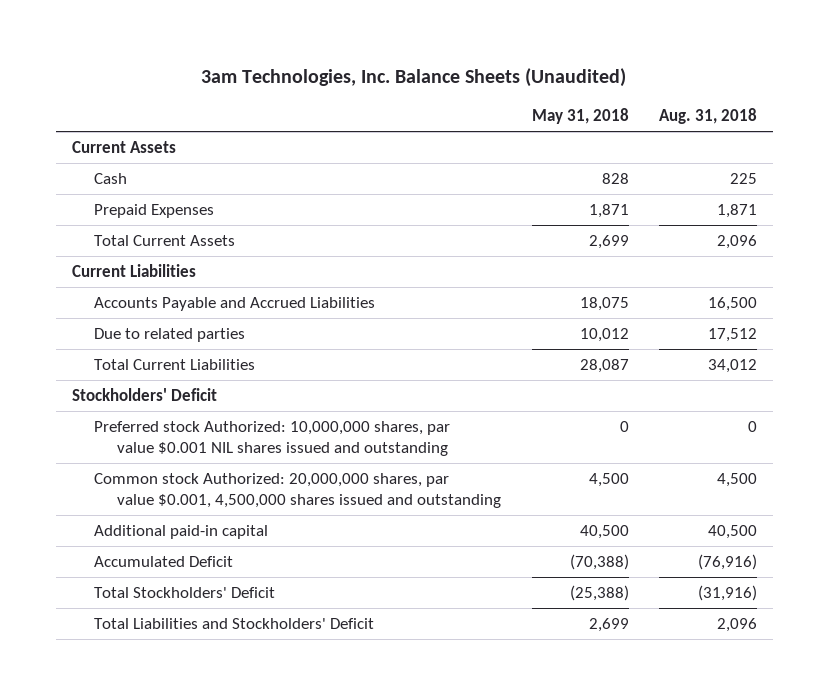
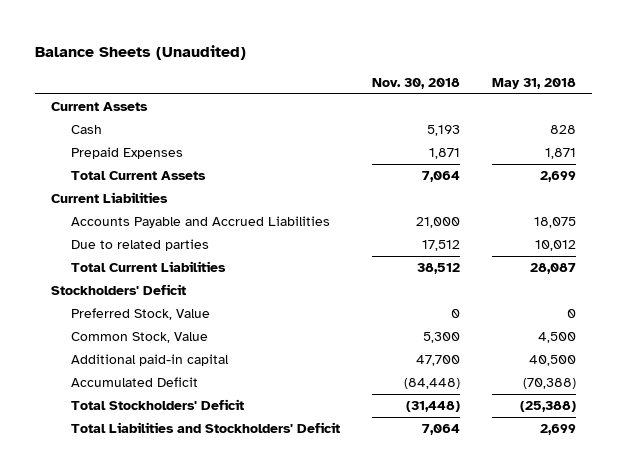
[201,67,627,87] 3am Technologies, Inc. Balance Sheets (Unaudited) -> [35,44,247,60] Balance Sheets (Unaudited)
[659,107,758,124] Aug. 31, 2018 -> none
none -> [371,77,460,89] Nov. 30, 2018
[94,421,451,457] Preferred stock Authorized: 10,000,000 shares, par value $0.001 NIL shares issued and outstanding -> [70,308,210,321] Preferred Stock, Value
[94,473,502,509] Common stock Authorized: 20,000,000 shares, par value $0.001, 4,500,000 shares issued and outstanding -> [70,332,208,344] Common Stock, Value

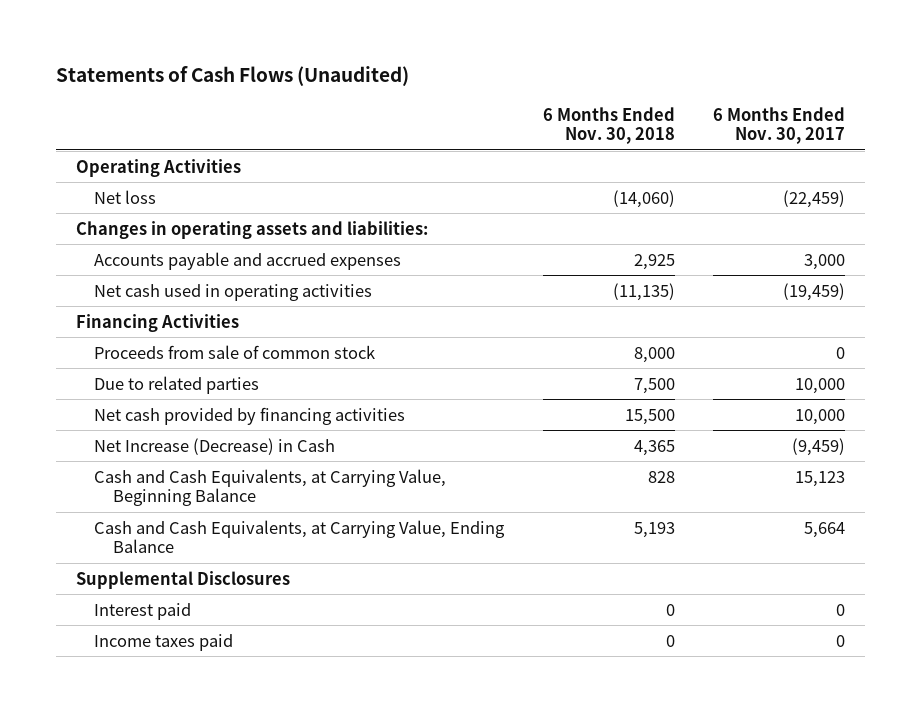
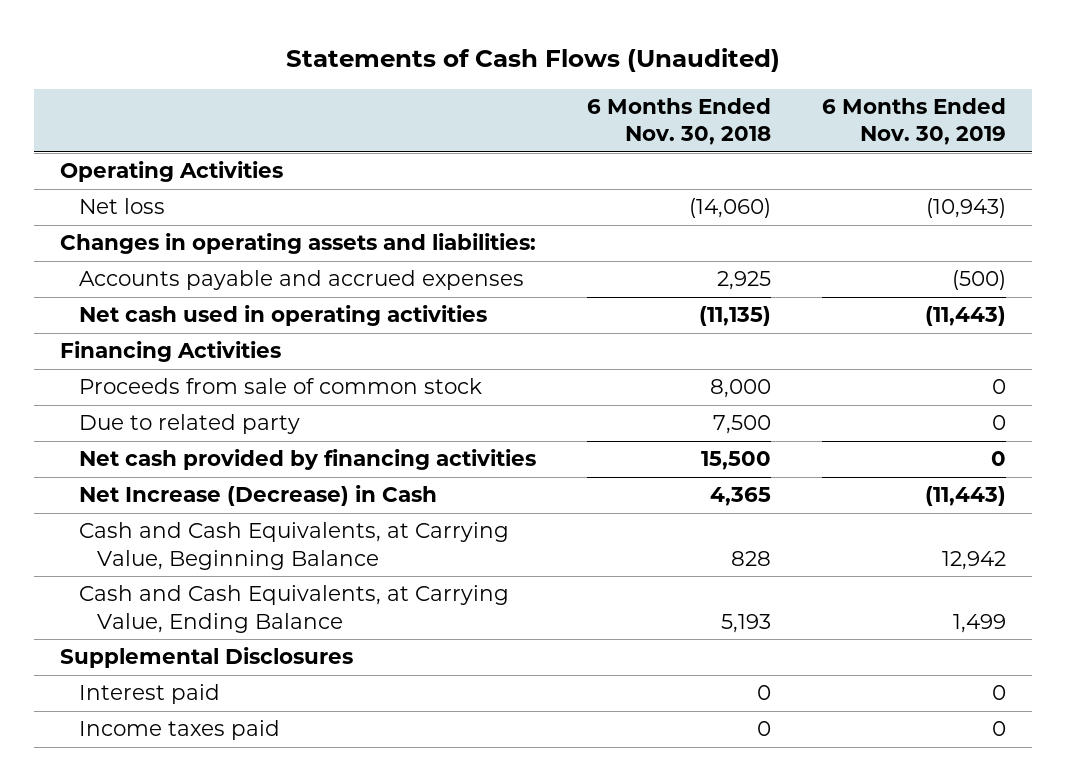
[713,106,846,144] 6 Months Ended Nov. 30, 2017 -> none
none -> [821,97,1006,146] 6 Months Ended Nov. 30, 2019
[94,375,260,394] Due to related parties -> [78,414,300,435] Due to related party

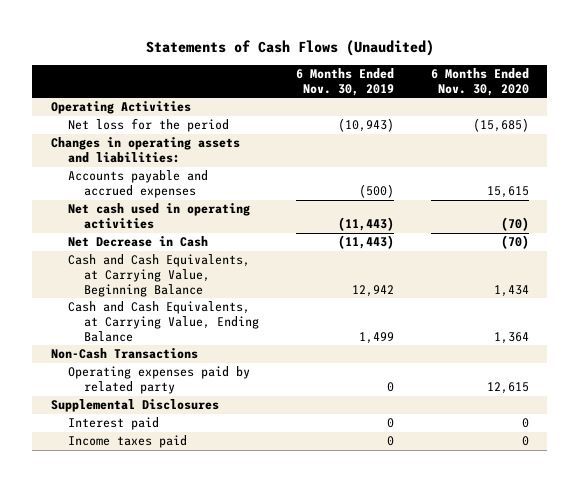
[586,97,771,146] 6 Months Ended Nov. 30, 2018 -> none
none -> [430,68,529,96] 6 Months Ended Nov. 30, 2020
[78,198,165,215] Net loss -> [67,118,229,133] Net loss for the period
[59,341,281,363] Financing Activities -> none
[78,378,482,395] Proceeds from sale of common stock -> none
[78,414,300,435] Due to related party -> none
[78,449,536,471] Net cash provided by financing activities -> none
[78,485,437,507] Net Increase (Decrease) in Cash -> [67,236,208,248] Net Decrease in Cash
none -> [50,348,198,360] Non-Cash Transactions
none -> [67,366,250,395] Operating expenses paid by related party

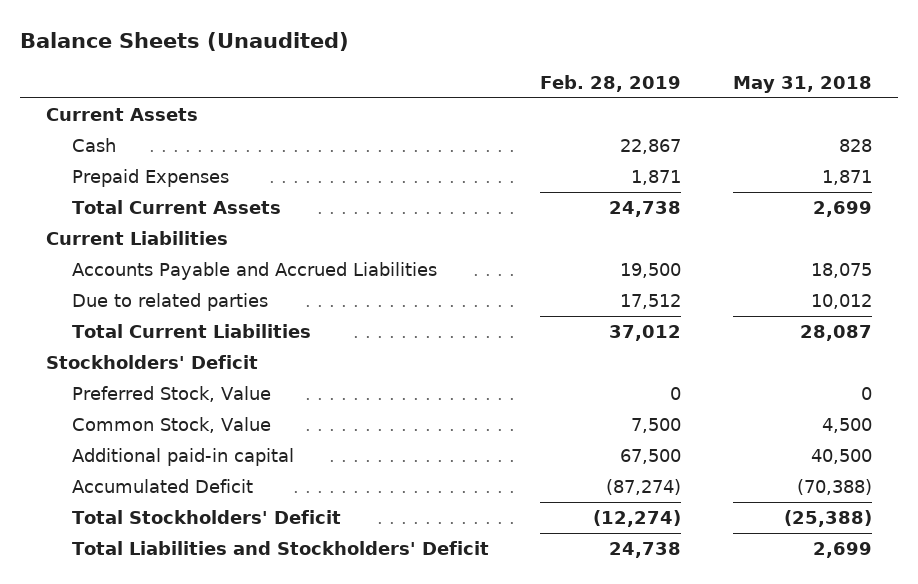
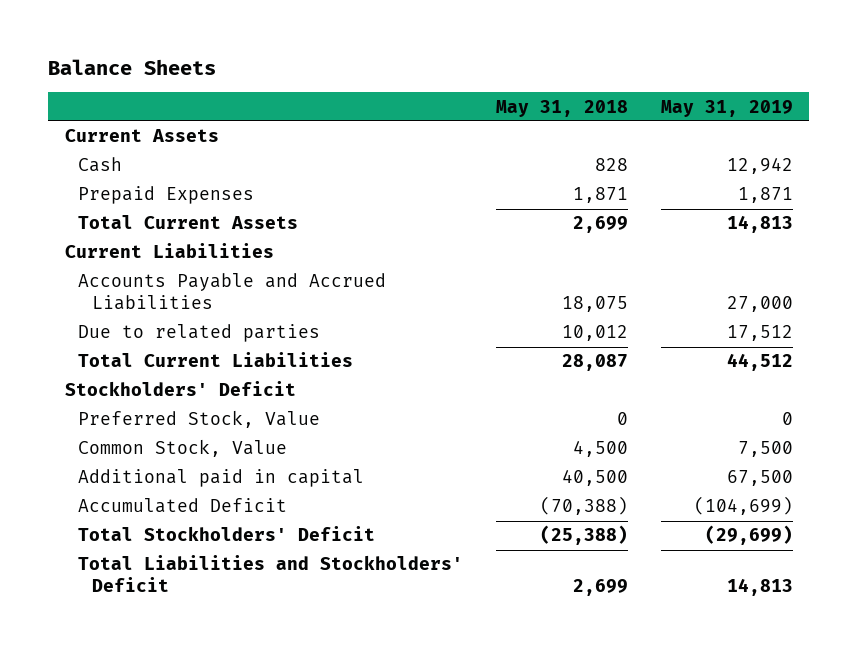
[20,32,350,52] Balance Sheets (Unaudited) -> [48,58,217,75] Balance Sheets
[540,74,682,92] Feb. 28, 2019 -> none
none -> [660,99,793,117] May 31, 2019
[72,448,295,467] Additional paid-in capital -> [78,469,365,488] Additional paid in capital

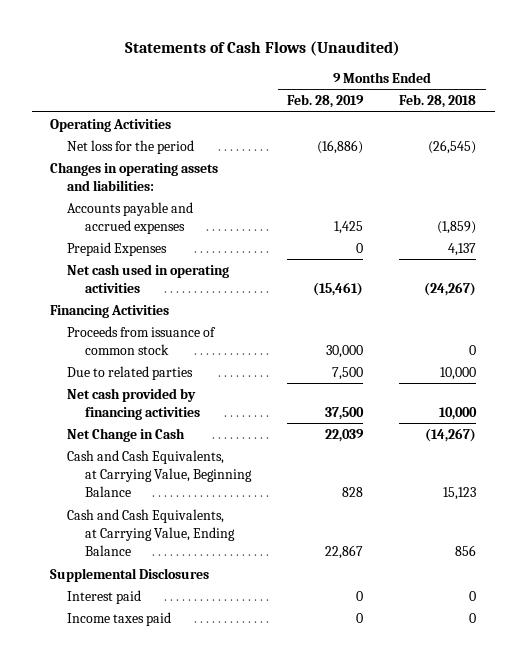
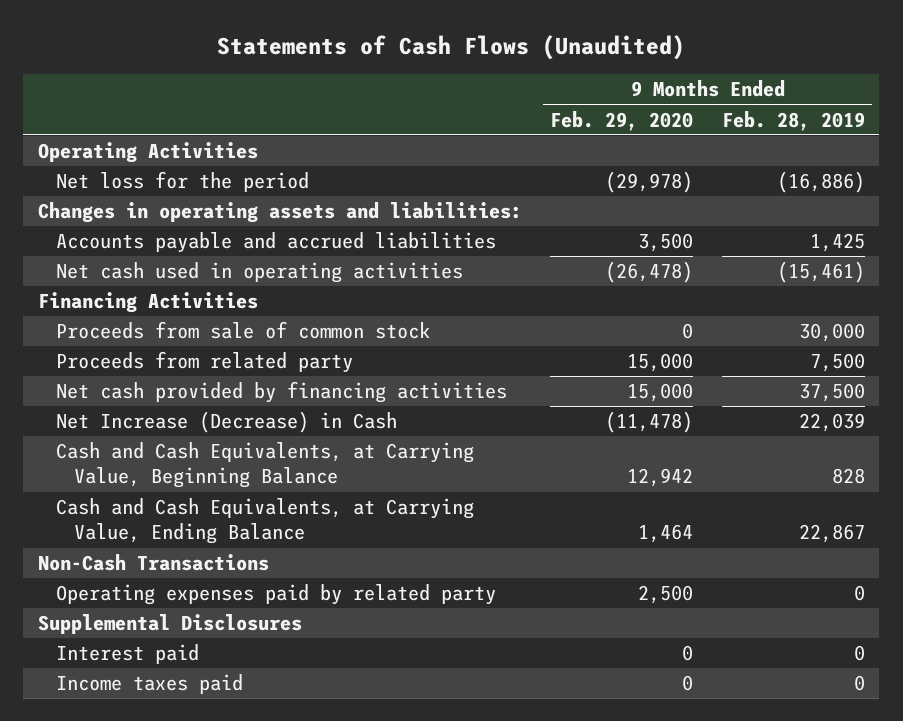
[399,94,477,109] Feb. 28, 2018 -> none
none -> [550,110,694,131] Feb. 29, 2020
[67,241,168,256] Prepaid Expenses -> none
[67,201,194,235] Accounts payable and accrued expenses -> [55,232,496,254] Accounts payable and accrued liabilities
[67,365,194,380] Due to related parties -> none
[67,325,217,356] Proceeds from issuance of common stock -> [55,321,430,340] Proceeds from sale of common stock
none -> [55,351,353,374] Proceeds from related party
[67,427,186,442] Net Change in Cash -> [55,411,397,434] Net Increase (Decrease) in Cash
none -> [37,554,269,572] Non-Cash Transactions
none -> [55,584,496,606] Operating expenses paid by related party

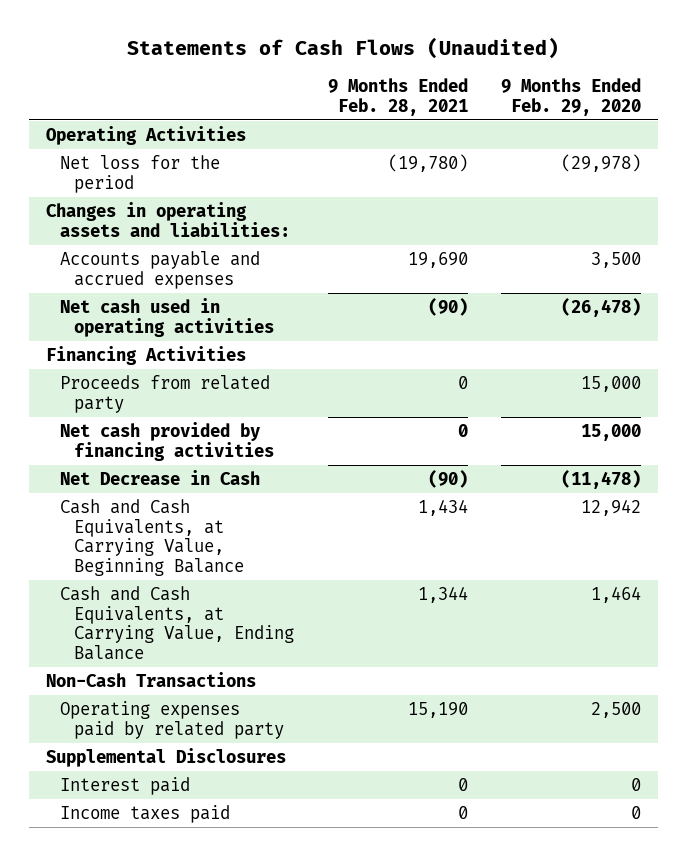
[721,110,865,131] Feb. 28, 2019 -> none
none -> [327,77,468,116] 9 Months Ended Feb. 28, 2021
[55,232,496,254] Accounts payable and accrued liabilities -> [60,250,261,289] Accounts payable and accrued expenses
[55,321,430,340] Proceeds from sale of common stock -> none
[55,411,397,434] Net Increase (Decrease) in Cash -> [60,469,261,485] Net Decrease in Cash

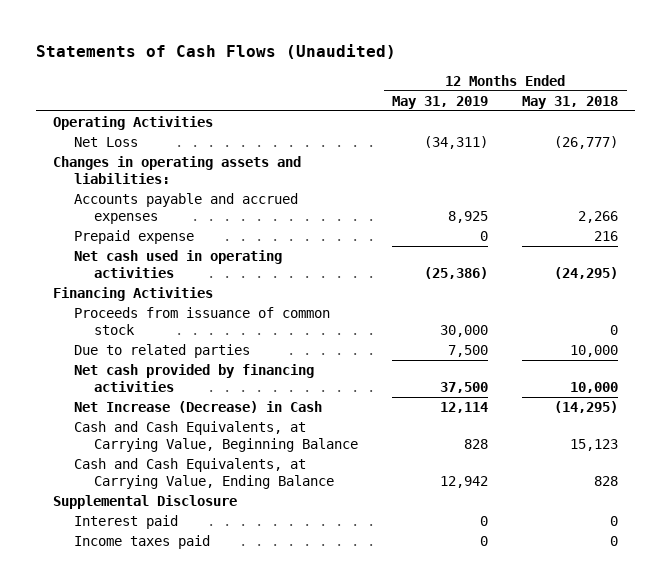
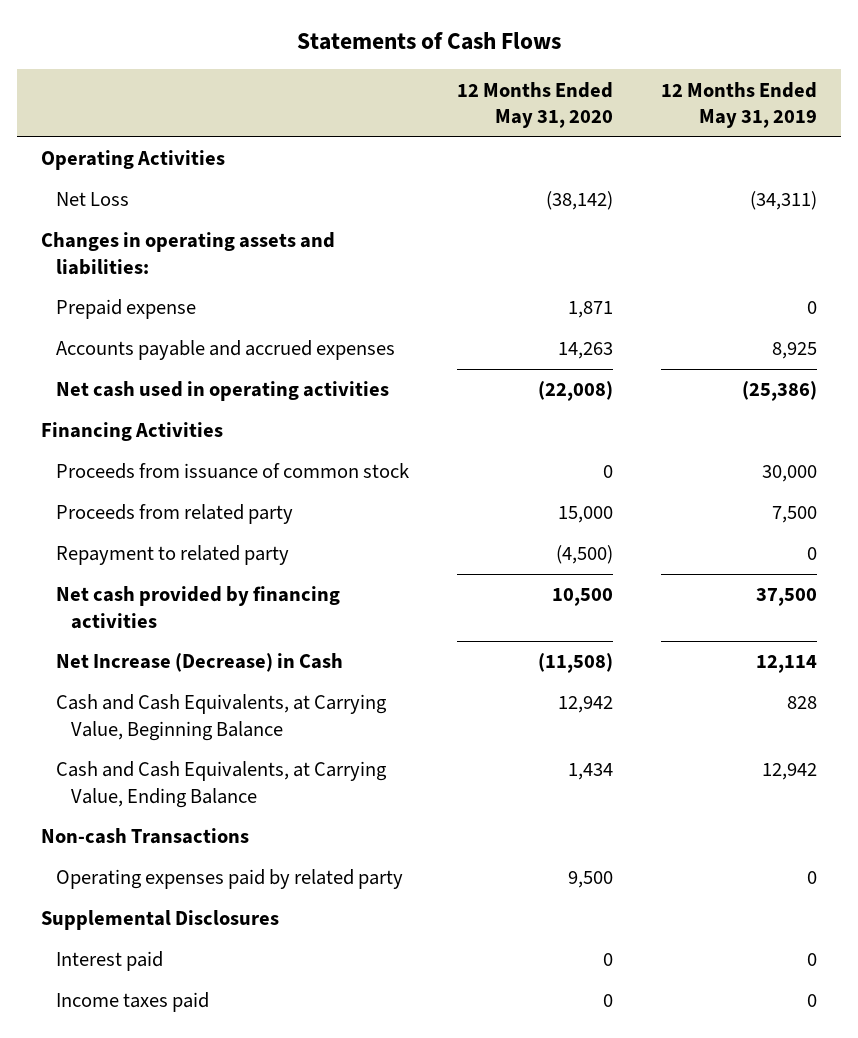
[35,43,396,59] Statements of Cash Flows (Unaudited) -> [296,31,561,50] Statements of Cash Flows
[522,95,619,109] May 31, 2018 -> none
none -> [456,81,613,129] 12 Months Ended May 31, 2020
[73,193,298,224] Accounts payable and accrued expenses -> [55,340,395,361] Accounts payable and accrued expenses
[73,344,250,359] Due to related parties -> none
none -> [55,504,293,525] Proceeds from related party
none -> [55,545,289,566] Repayment to related party
none -> [40,828,249,845] Non-cash Transactions
none -> [55,869,403,890] Operating expenses paid by related party
[52,495,237,510] Supplemental Disclosure -> [40,910,279,931] Supplemental Disclosures

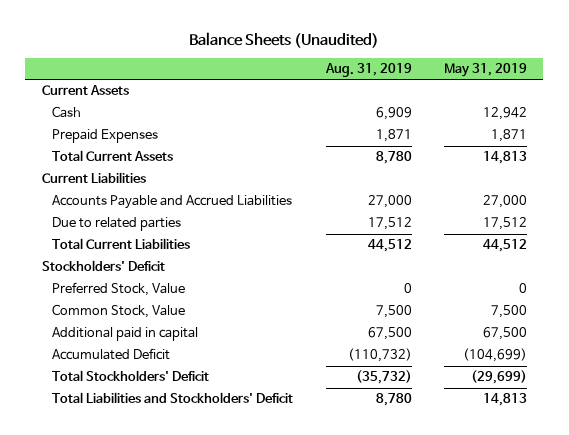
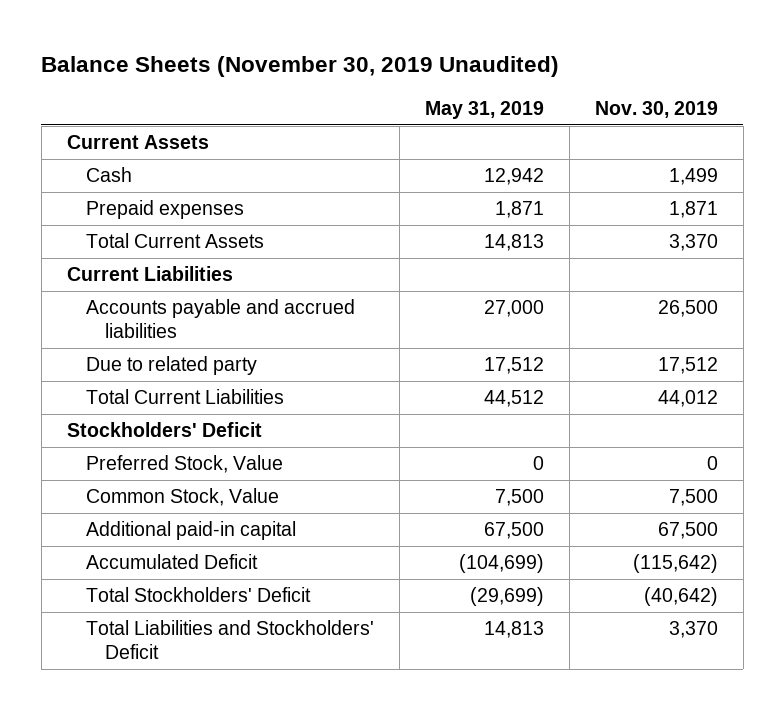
[189,31,380,48] Balance Sheets (Unaudited) -> [41,55,560,77] Balance Sheets (November 30, 2019 Unaudited)
[324,62,412,77] Aug. 31, 2019 -> none
none -> [594,100,718,118] Nov. 30, 2019
[52,129,159,144] Prepaid Expenses -> [85,200,244,220] Prepaid expenses
[52,195,293,210] Accounts Payable and Accrued Liabilities -> [85,299,355,339] Accounts payable and accrued liabilities
[52,217,182,232] Due to related parties -> [85,356,257,376] Due to related party
[52,327,199,342] Additional paid in capital -> [85,521,296,541] Additional paid-in capital

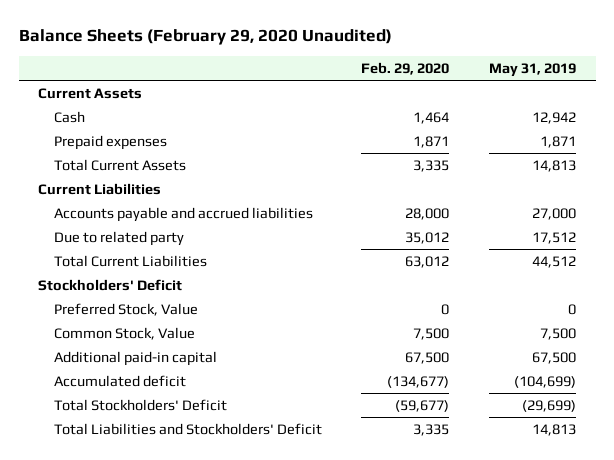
[41,55,560,77] Balance Sheets (November 30, 2019 Unaudited) -> [18,29,392,46] Balance Sheets (February 29, 2020 Unaudited)
[594,100,718,118] Nov. 30, 2019 -> none
none -> [361,61,450,75] Feb. 29, 2020
[85,554,258,570] Accumulated Deficit -> [53,374,186,387] Accumulated deficit

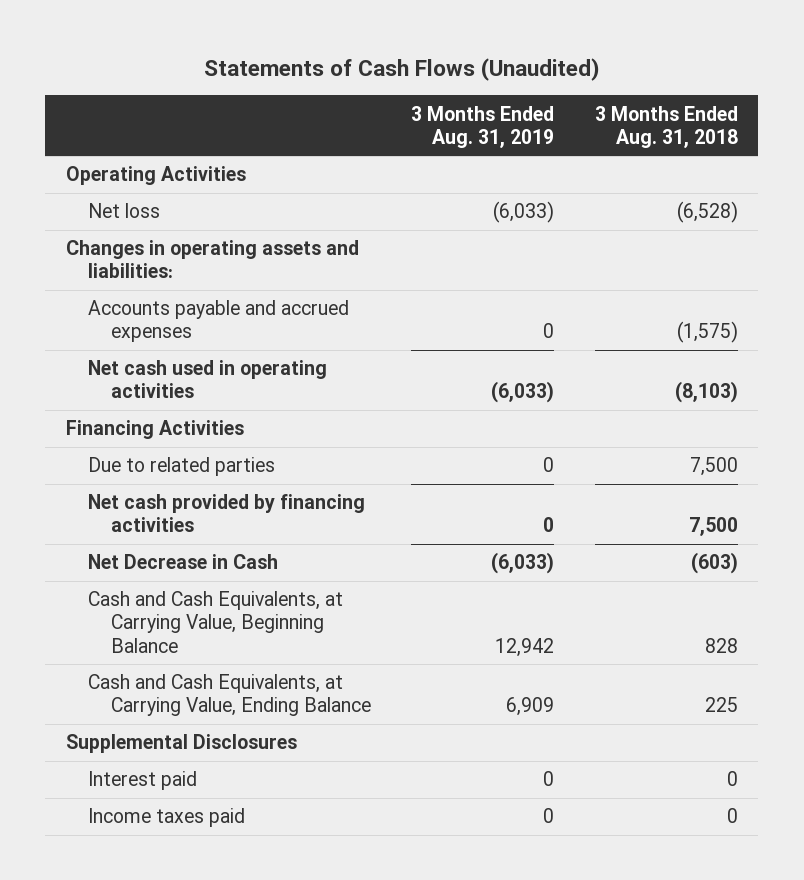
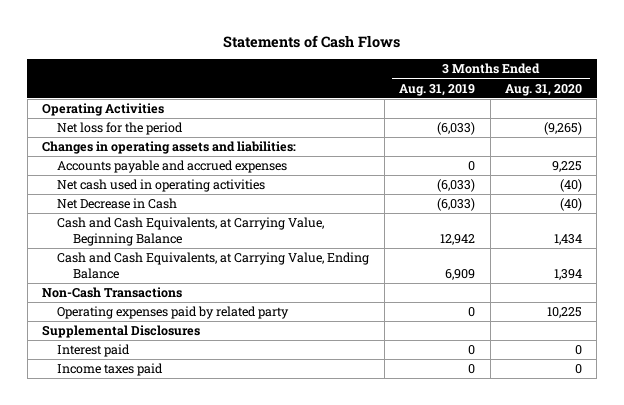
[203,57,600,81] Statements of Cash Flows (Unaudited) -> [223,34,401,48] Statements of Cash Flows
[595,105,739,148] 3 Months Ended Aug. 31, 2018 -> none
none -> [505,83,583,96] Aug. 31, 2020
[88,203,161,219] Net loss -> [57,122,184,136] Net loss for the period
[65,420,244,440] Financing Activities -> none
[88,457,276,477] Due to related parties -> none
[88,494,366,533] Net cash provided by financing activities -> none
none -> [42,287,183,299] Non-Cash Transactions
none -> [57,306,290,320] Operating expenses paid by related party

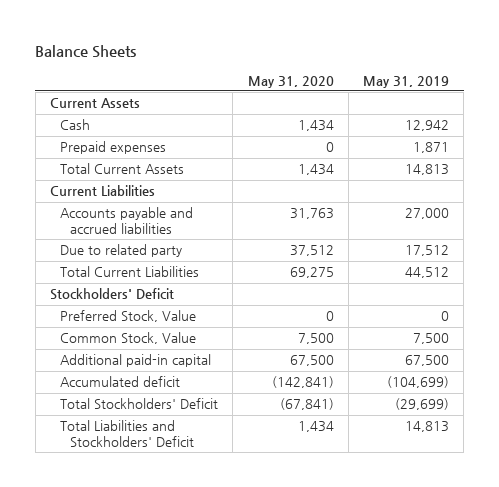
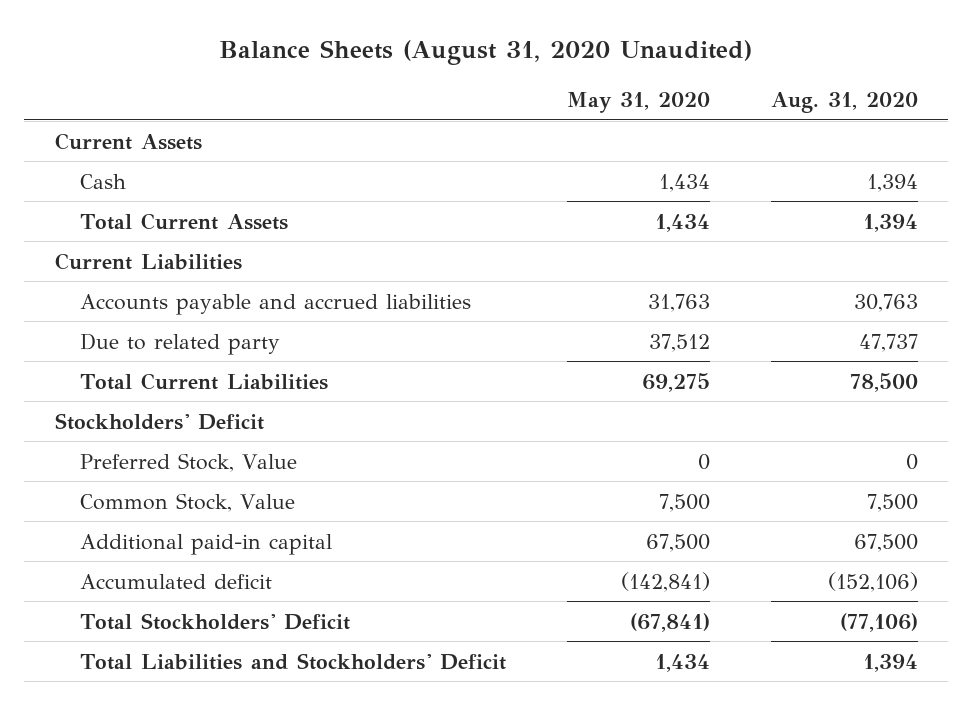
[35,44,137,58] Balance Sheets -> [219,40,753,66] Balance Sheets (August 31, 2020 Unaudited)
[363,75,450,88] May 31, 2019 -> none
none -> [770,92,918,114] Aug. 31, 2020
[60,141,167,155] Prepaid expenses -> none

